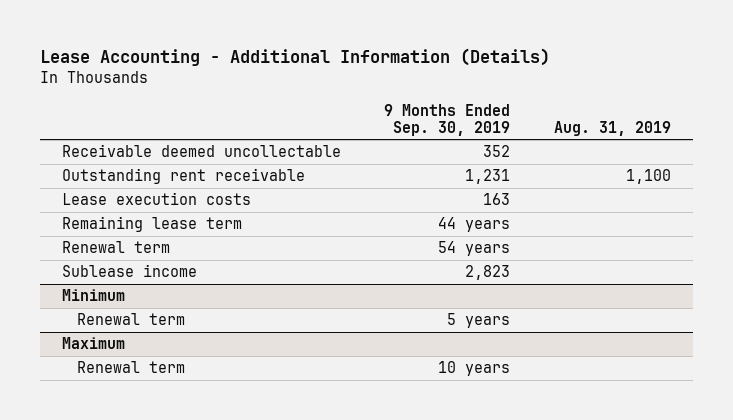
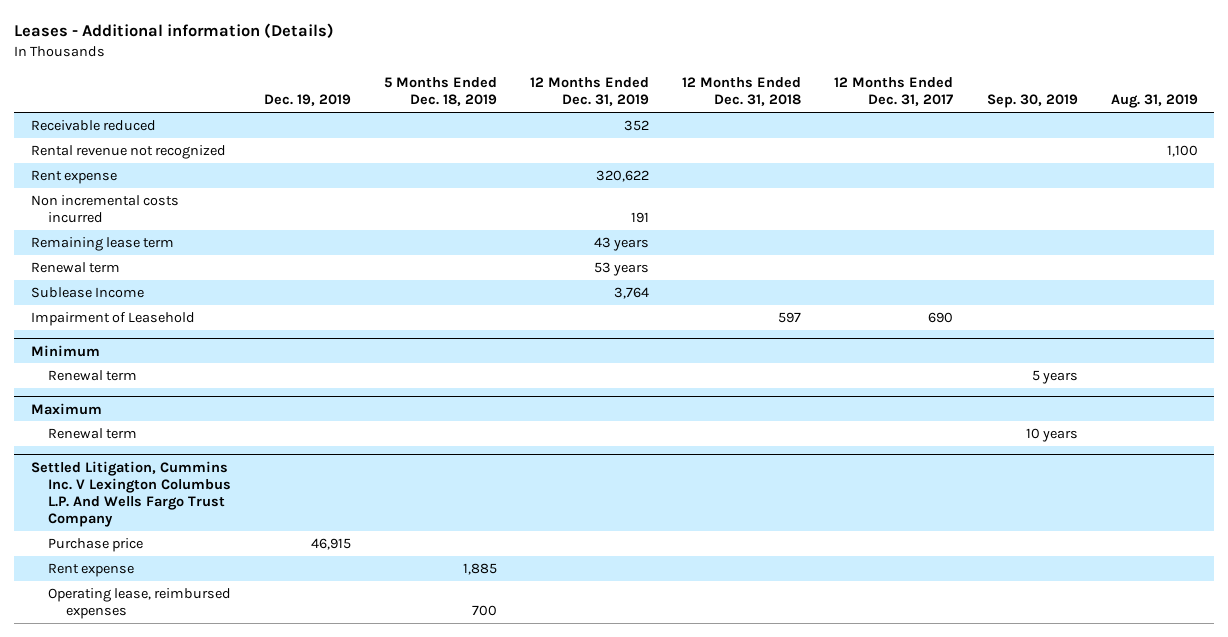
[39,48,550,67] Lease Accounting - Additional Information (Details) -> [14,23,335,39] Leases - Additional information (Details)
[384,103,511,137] 9 Months Ended Sep. 30, 2019 -> none
none -> [264,94,352,107] Dec. 19, 2019
none -> [384,77,498,107] 5 Months Ended Dec. 18, 2019
none -> [530,77,650,107] 12 Months Ended Dec. 31, 2019
none -> [682,77,802,107] 12 Months Ended Dec. 31, 2018
none -> [834,77,954,107] 12 Months Ended Dec. 31, 2017
none -> [986,94,1078,109] Sep. 30, 2019
[61,144,341,158] Receivable deemed uncollectable -> [30,120,156,132] Receivable reduced
[61,168,305,185] Outstanding rent receivable -> [30,145,226,160] Rental revenue not recognized
none -> [30,170,117,185] Rent expense
[61,192,251,206] Lease execution costs -> [30,195,179,224] Non incremental costs incurred
[61,264,197,278] Sublease income -> [30,287,144,299] Sublease Income
none -> [30,312,195,327] Impairment of Leasehold
none -> [30,460,232,527] Settled Litigation, Cummins Inc. V Lexington Columbus L.P. And Wells Fargo Trust Company
none -> [48,538,144,553] Purchase price
none -> [48,563,135,578] Rent expense
none -> [48,588,232,620] Operating lease, reimbursed expenses

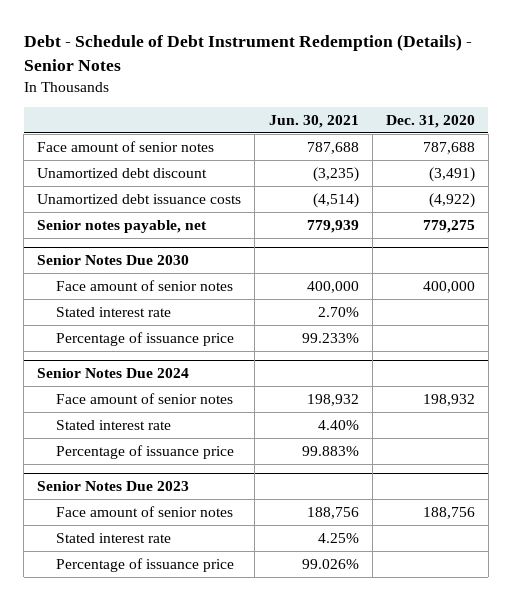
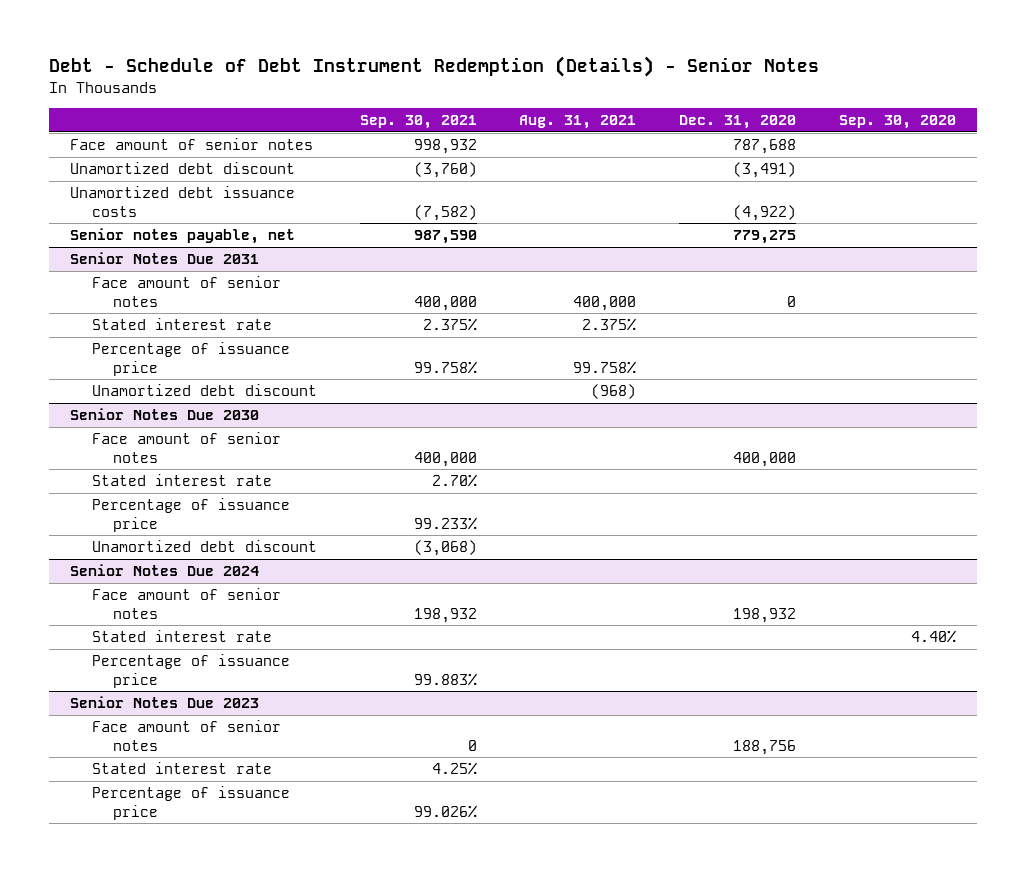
[268,114,359,128] Jun. 30, 2021 -> none
none -> [359,115,477,130] Sep. 30, 2021
none -> [519,115,637,130] Aug. 31, 2021
none -> [838,115,956,130] Sep. 30, 2020
none -> [70,252,260,265] Senior Notes Due 2031
none -> [91,276,281,307] Face amount of senior notes
none -> [91,318,272,331] Stated interest rate
none -> [91,342,290,376] Percentage of issuance price
none -> [91,384,317,397] Unamortized debt discount
none -> [91,540,317,553] Unamortized debt discount

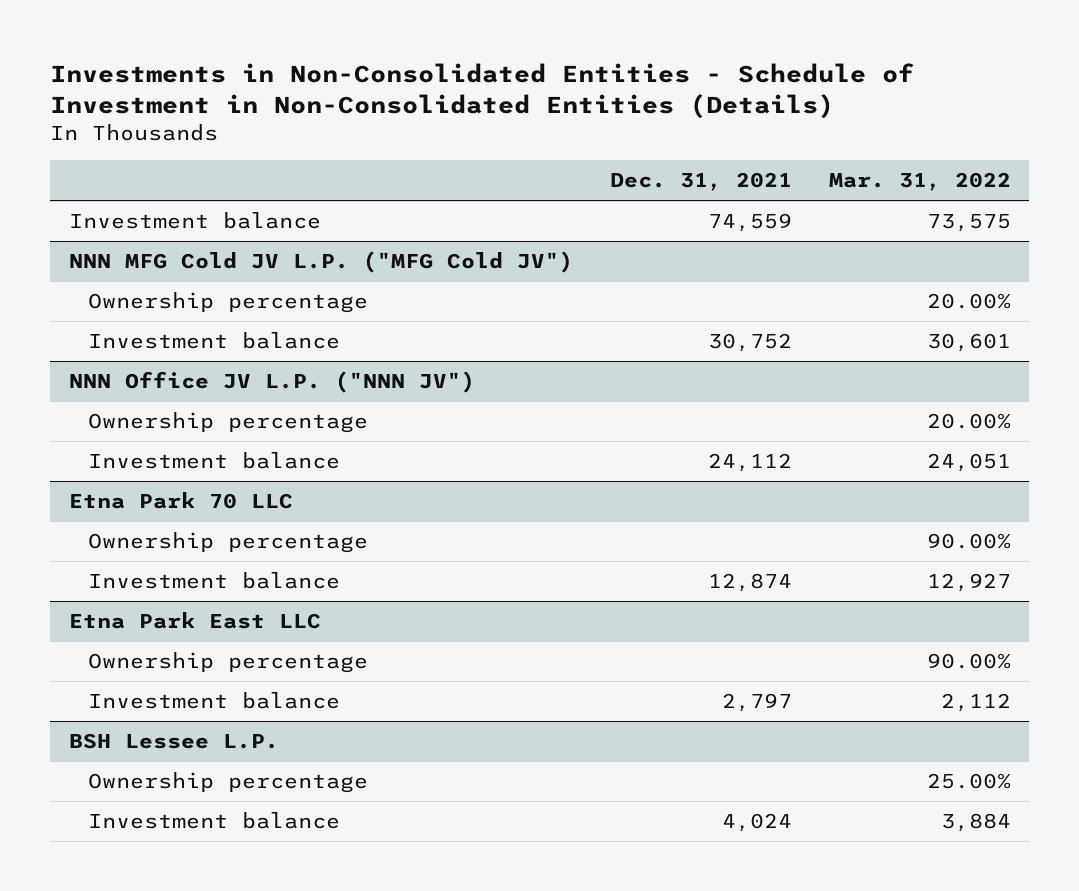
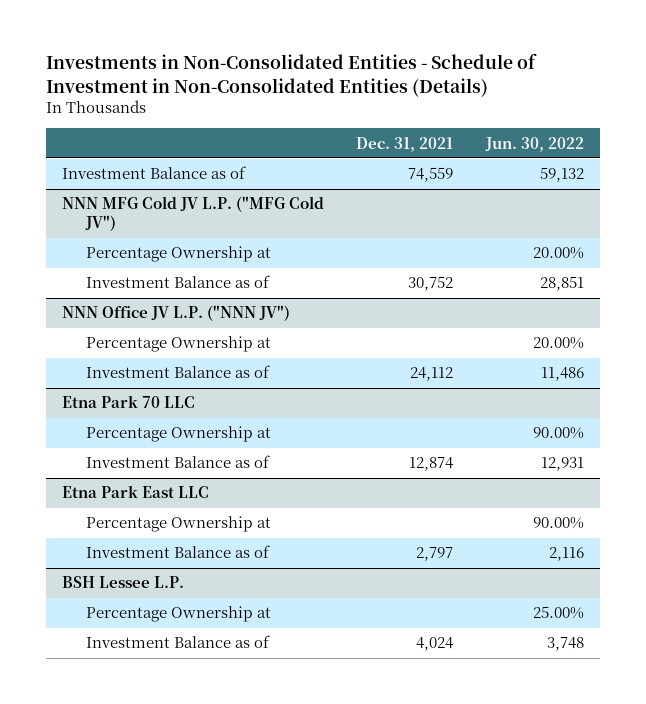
[828,172,1011,192] Mar. 31, 2022 -> none
none -> [484,136,584,152] Jun. 30, 2022
[68,212,321,230] Investment balance -> [61,166,246,180] Investment Balance as of
[87,292,368,314] Ownership percentage -> [86,246,272,263] Percentage Ownership at
[87,332,340,350] Investment balance -> [86,275,271,289] Investment Balance as of
[87,412,368,434] Ownership percentage -> [86,336,272,353] Percentage Ownership at
[87,452,340,470] Investment balance -> [86,365,271,379] Investment Balance as of
[87,532,368,554] Ownership percentage -> [86,426,272,443] Percentage Ownership at
[87,572,340,590] Investment balance -> [86,455,271,469] Investment Balance as of
[87,652,368,674] Ownership percentage -> [86,516,272,533] Percentage Ownership at
[87,692,340,710] Investment balance -> [86,545,271,559] Investment Balance as of
[87,772,368,794] Ownership percentage -> [86,606,272,623] Percentage Ownership at
[87,812,340,830] Investment balance -> [86,635,271,649] Investment Balance as of

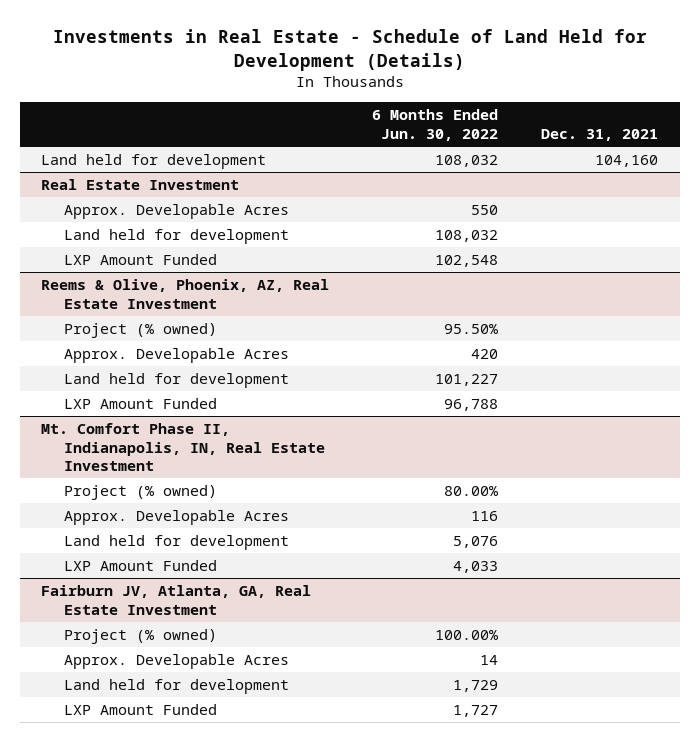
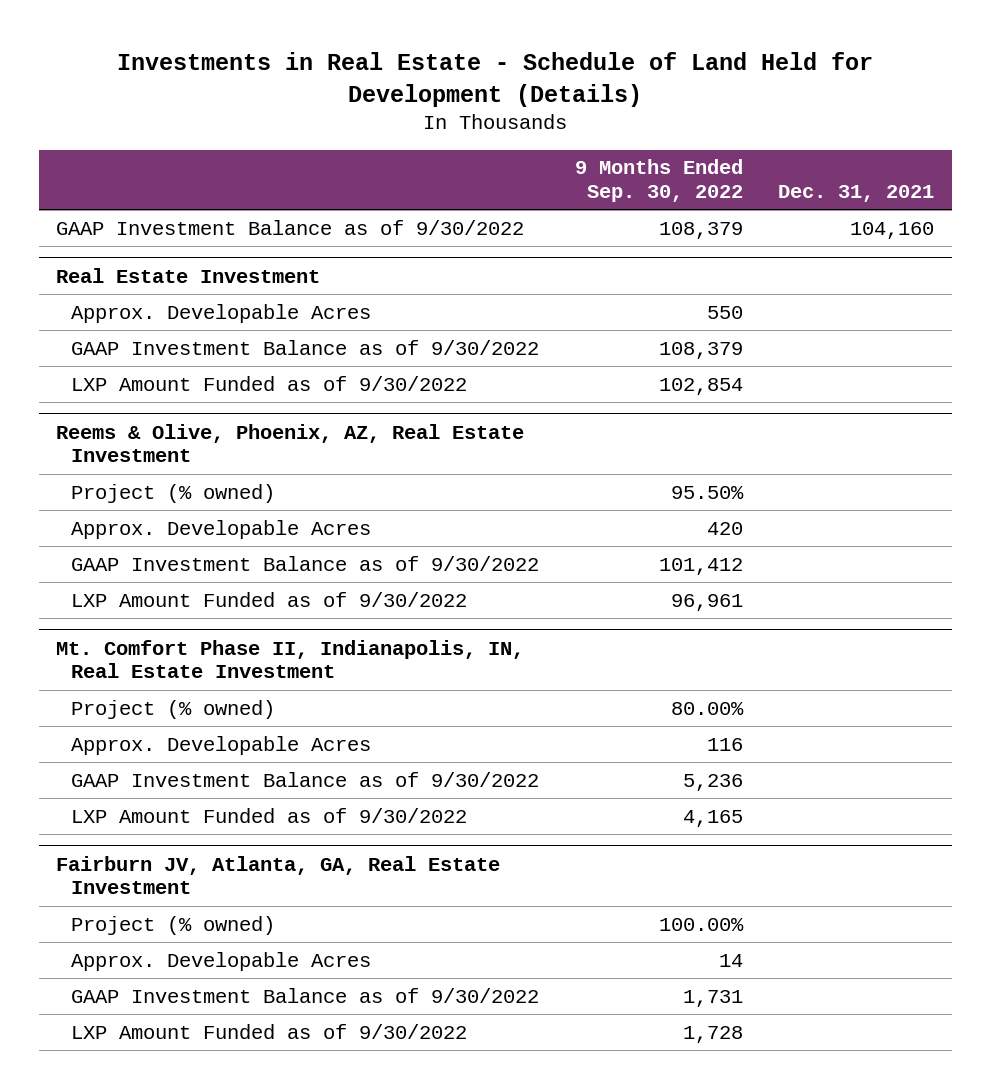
[372,109,499,141] 6 Months Ended Jun. 30, 2022 -> none
none -> [574,159,743,202] 9 Months Ended Sep. 30, 2022
[41,154,267,170] Land held for development -> [56,219,525,235] GAAP Investment Balance as of 9/30/2022
[63,229,289,245] Land held for development -> [71,339,540,355] GAAP Investment Balance as of 9/30/2022
[63,254,217,266] LXP Amount Funded -> [71,375,468,391] LXP Amount Funded as of 9/30/2022
[63,373,289,389] Land held for development -> [71,555,540,571] GAAP Investment Balance as of 9/30/2022
[63,398,217,410] LXP Amount Funded -> [71,591,468,607] LXP Amount Funded as of 9/30/2022
[63,535,289,551] Land held for development -> [71,771,540,787] GAAP Investment Balance as of 9/30/2022
[63,560,217,572] LXP Amount Funded -> [71,807,468,823] LXP Amount Funded as of 9/30/2022
[63,679,289,695] Land held for development -> [71,987,540,1003] GAAP Investment Balance as of 9/30/2022
[63,704,217,716] LXP Amount Funded -> [71,1023,468,1039] LXP Amount Funded as of 9/30/2022

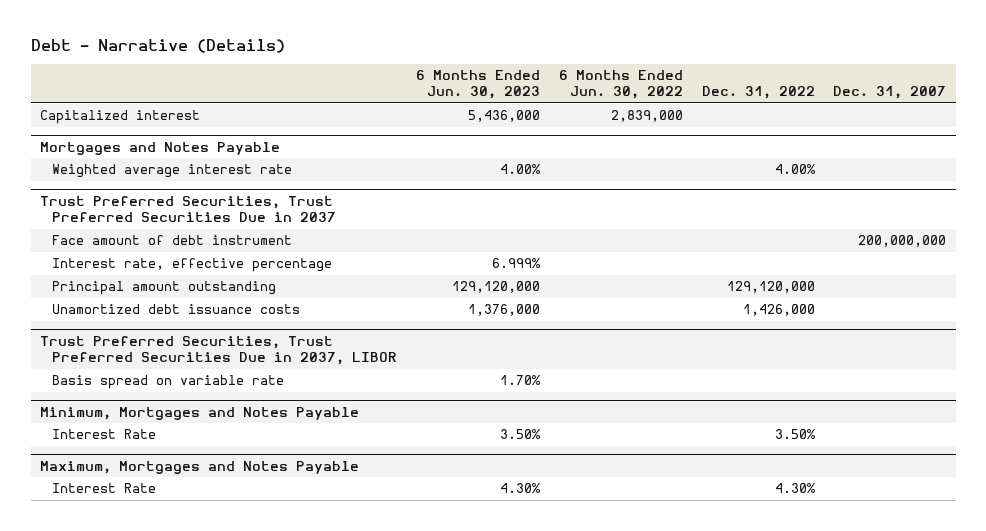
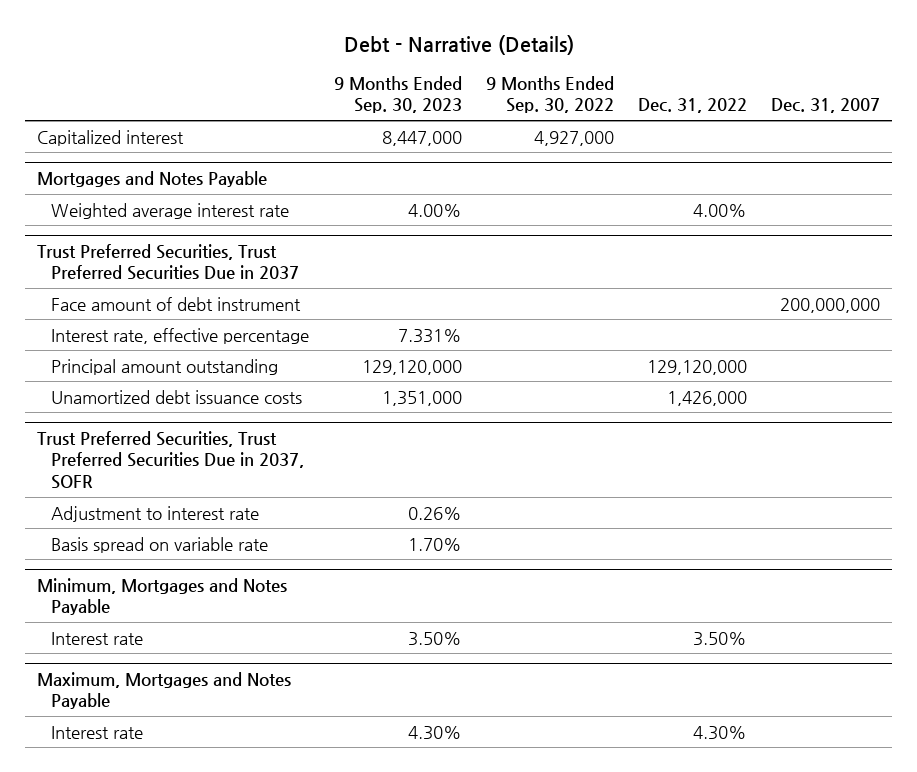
[416,69,541,100] 6 Months Ended Jun. 30, 2023 -> none
[558,69,683,100] 6 Months Ended Jun. 30, 2022 -> none
none -> [333,76,462,114] 9 Months Ended Sep. 30, 2023
none -> [485,76,614,114] 9 Months Ended Sep. 30, 2022
[39,335,398,366] Trust Preferred Securities, Trust Preferred Securities Due in 2037, LIBOR -> [36,431,305,489] Trust Preferred Securities, Trust Preferred Securities Due in 2037, SOFR
none -> [51,505,260,522] Adjustment to interest rate
[52,429,157,440] Interest Rate -> [51,631,144,645] Interest rate
[52,483,157,494] Interest Rate -> [51,725,144,739] Interest rate

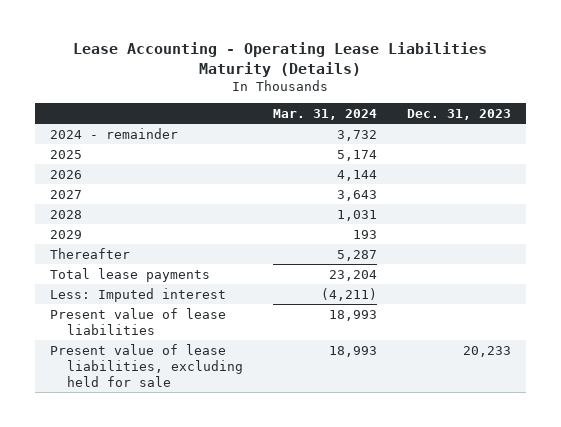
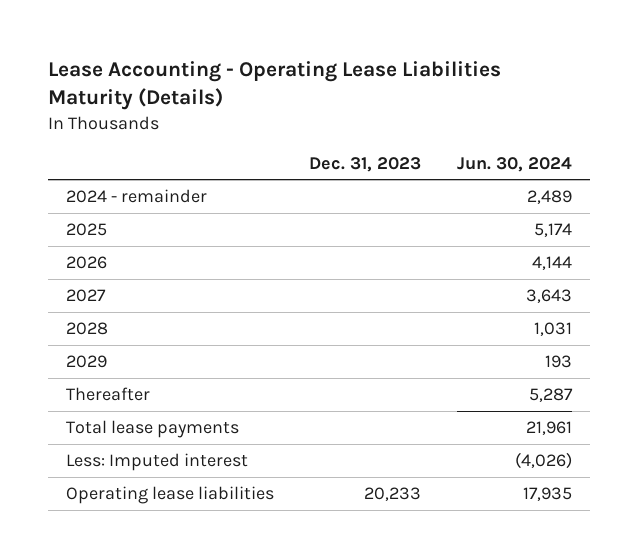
[272,108,377,120] Mar. 31, 2024 -> none
none -> [457,156,573,172] Jun. 30, 2024
[49,307,226,335] Present value of lease liabilities -> none
[49,343,243,387] Present value of lease liabilities, excluding held for sale -> [65,486,274,505] Operating lease liabilities

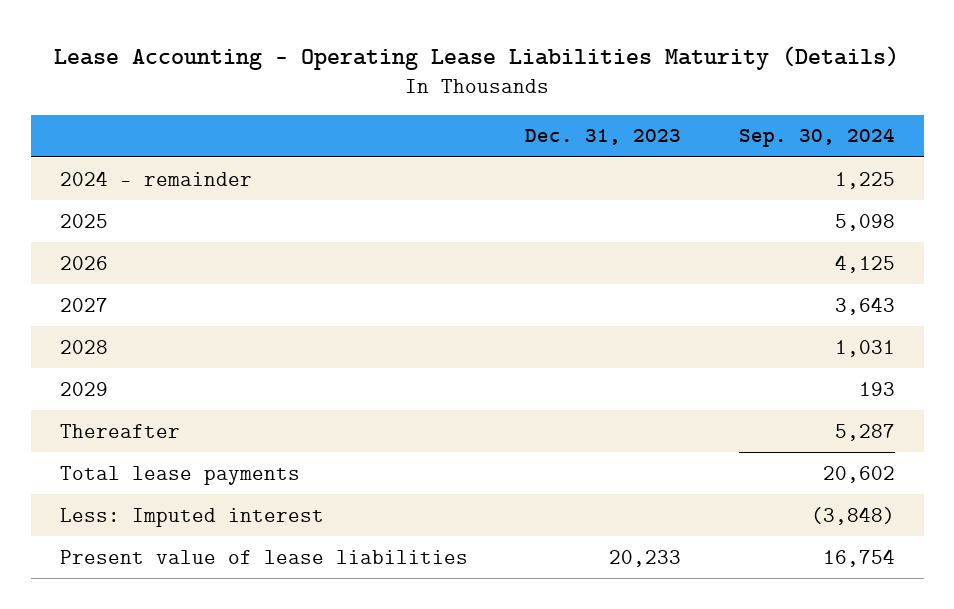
[457,156,573,172] Jun. 30, 2024 -> none
none -> [738,128,895,148] Sep. 30, 2024
[65,486,274,505] Operating lease liabilities -> [59,549,468,564] Present value of lease liabilities

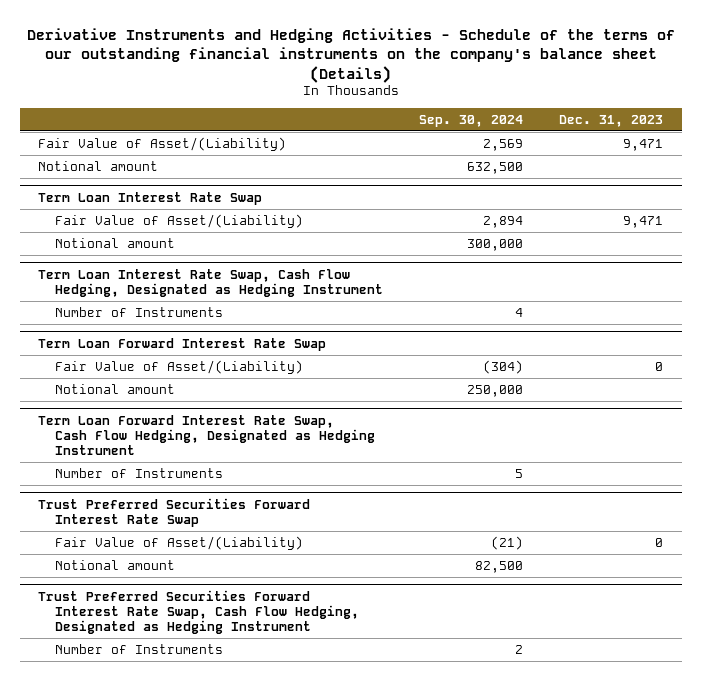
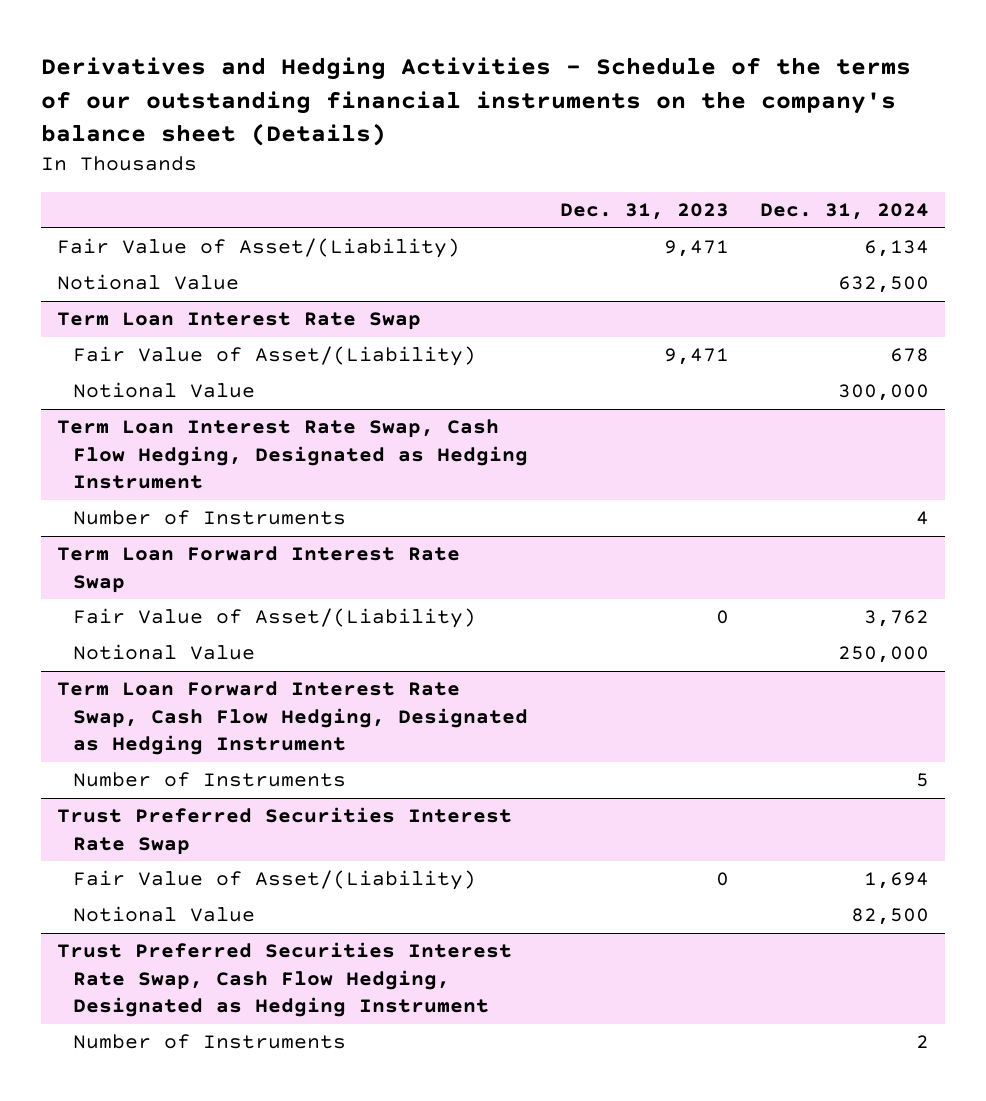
[26,27,675,83] Derivative Instruments and Hedging Activities - Schedule of the terms of our outstanding financial instruments on the company's balance sheet (Details) -> [40,57,911,147] Derivatives and Hedging Activities - Schedule of the terms of our outstanding financial instruments on the company's balance sheet (Details)
[419,114,524,127] Sep. 30, 2024 -> none
none -> [759,203,929,221] Dec. 31, 2024
[38,160,159,171] Notional amount -> [56,274,239,291] Notional Value
[54,237,175,248] Notional amount -> [73,382,256,399] Notional Value
[54,383,175,394] Notional amount -> [73,644,256,661] Notional Value
[38,497,311,527] Trust Preferred Securities Forward Interest Rate Swap -> [56,807,512,855] Trust Preferred Securities Interest Rate Swap
[54,559,175,570] Notional amount -> [73,906,256,923] Notional Value
[38,589,359,635] Trust Preferred Securities Forward Interest Rate Swap, Cash Flow Hedging, Designated as Hedging Instrument -> [56,942,512,1018] Trust Preferred Securities Interest Rate Swap, Cash Flow Hedging, Designated as Hedging Instrument

